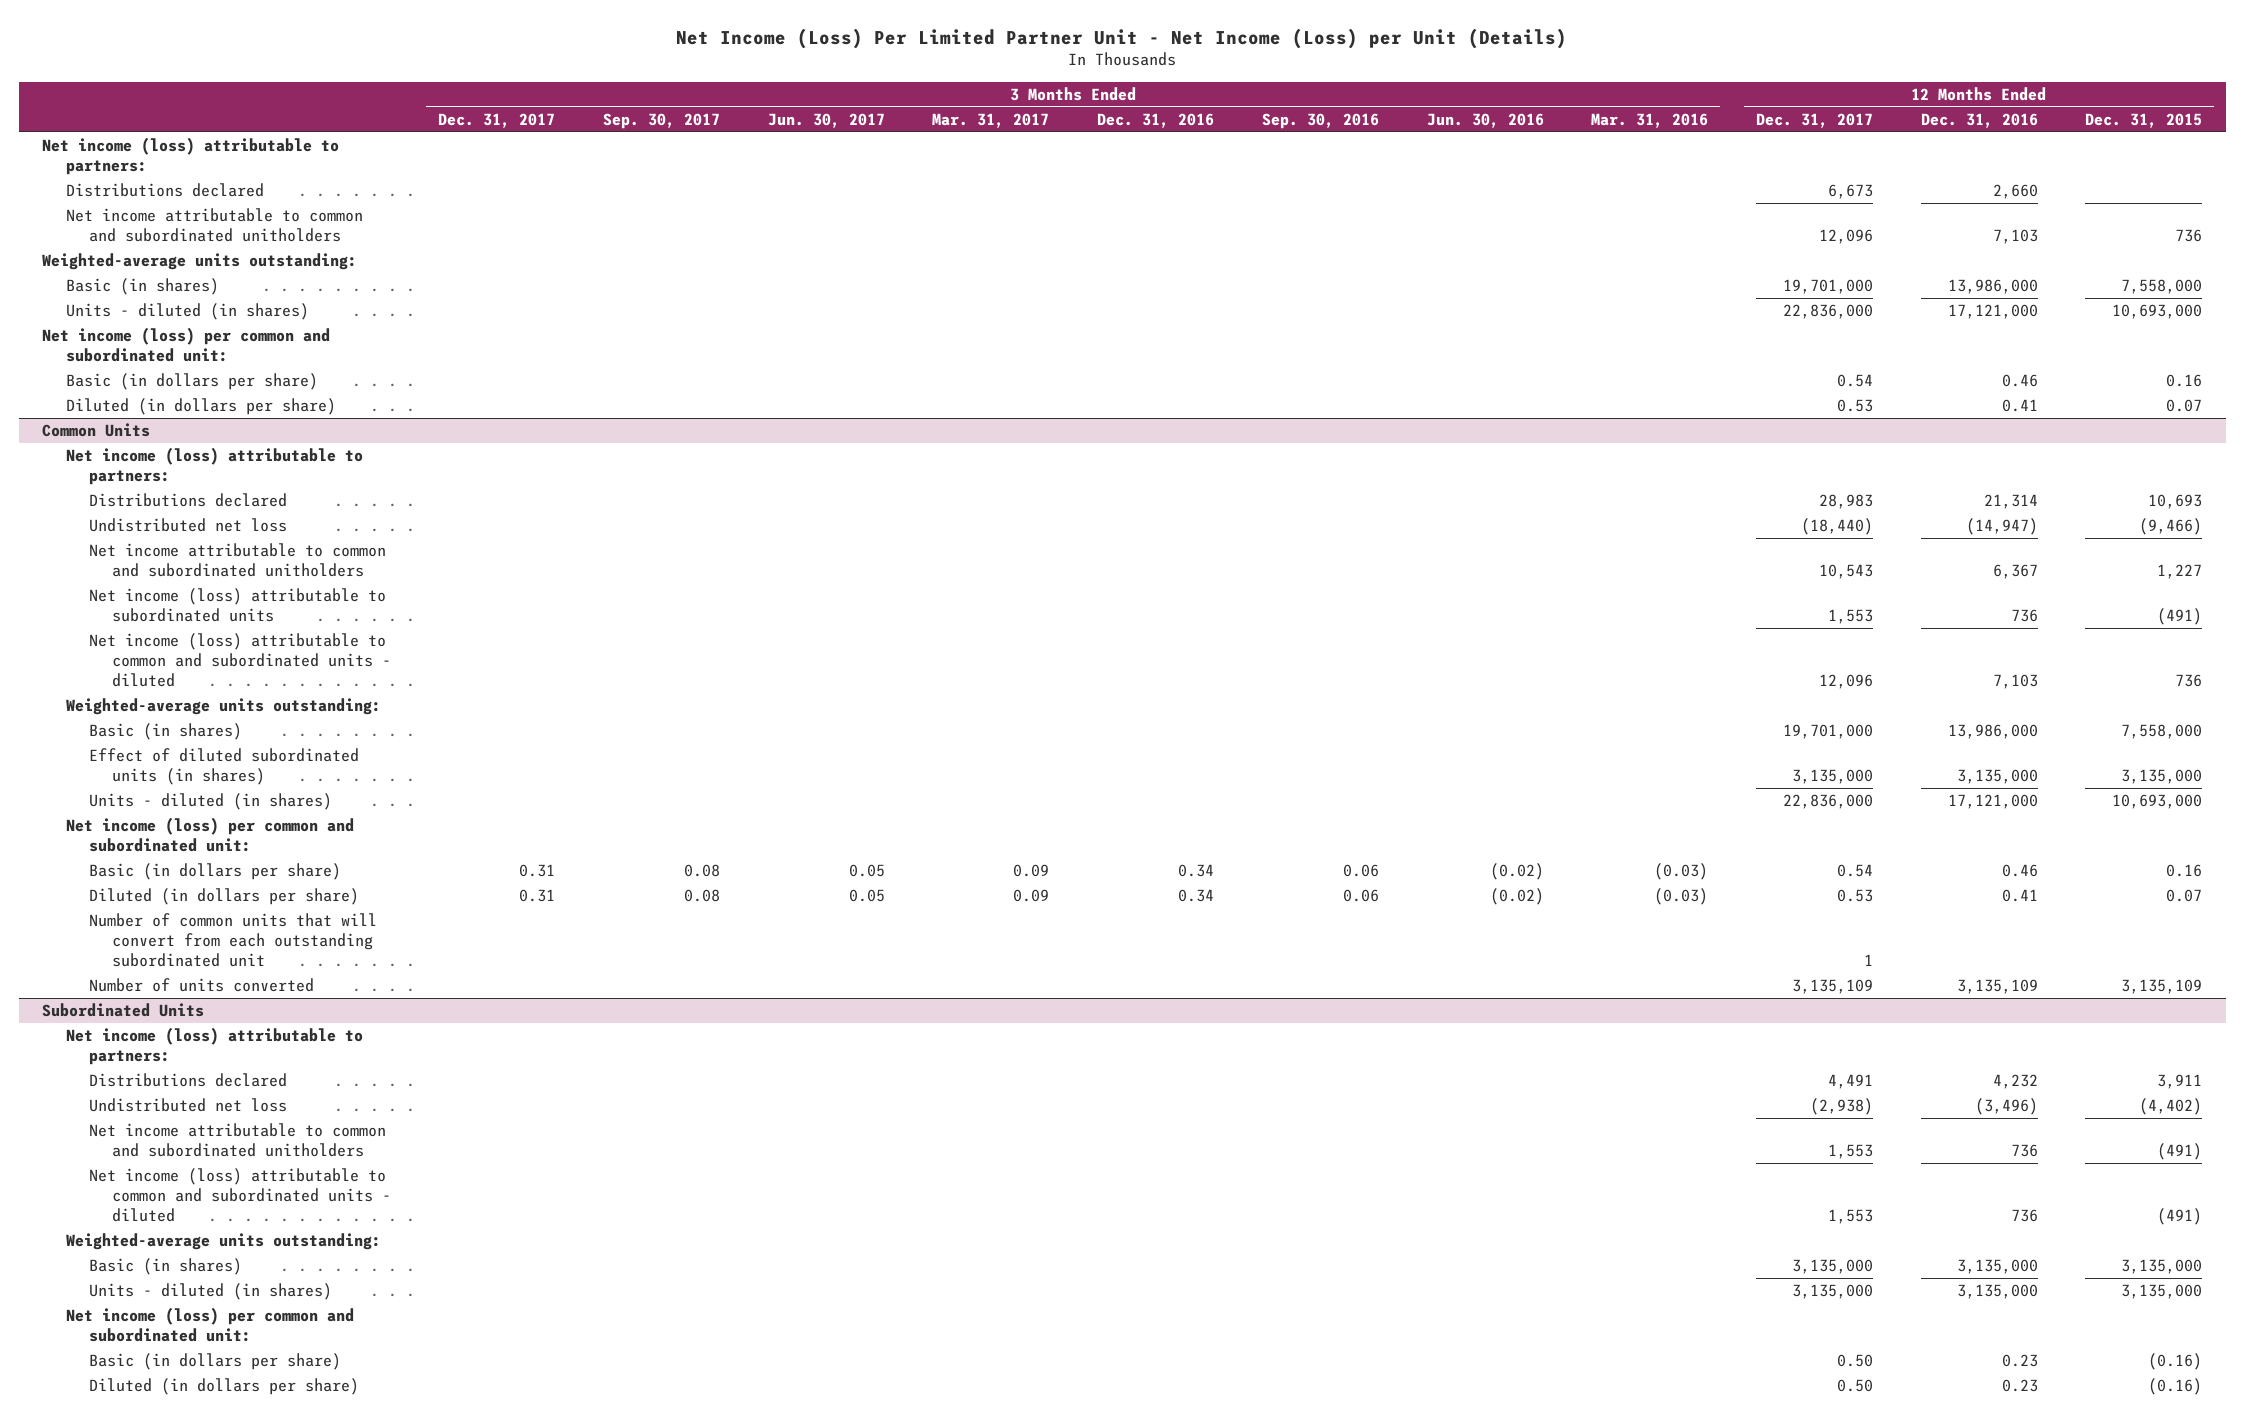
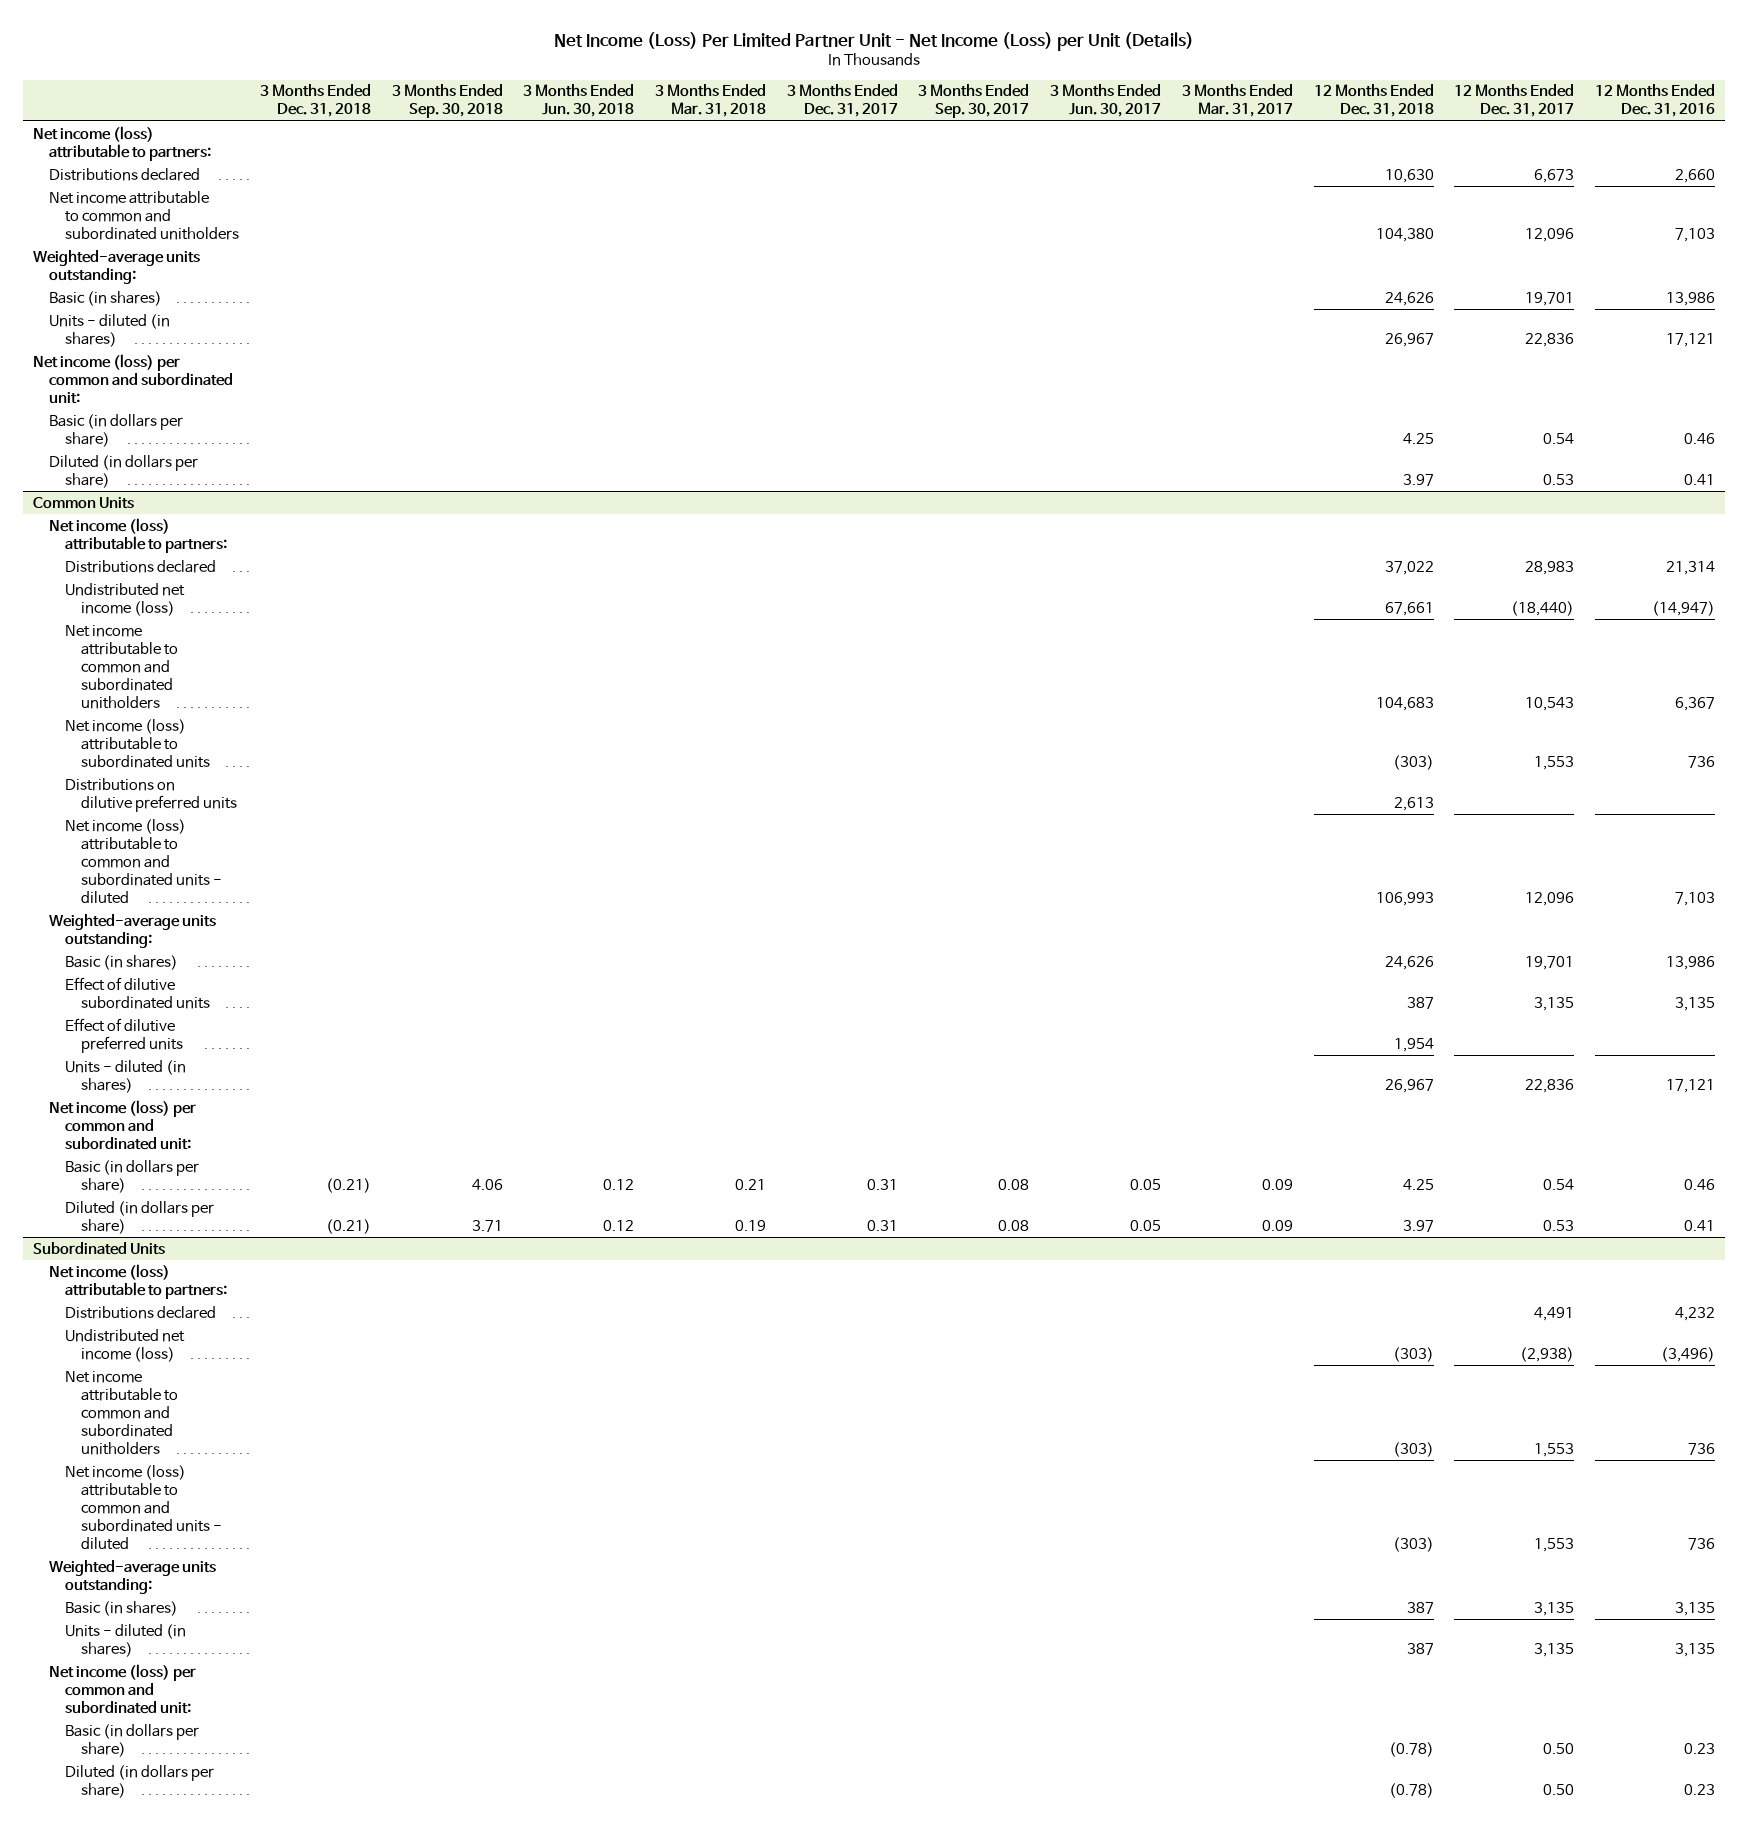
[1097,112,1215,128] Dec. 31, 2016 -> none
[1261,112,1379,129] Sep. 30, 2016 -> none
[1426,112,1544,128] Jun. 30, 2016 -> none
[1591,112,1709,128] Mar. 31, 2016 -> none
[2085,112,2203,128] Dec. 31, 2015 -> none
none -> [259,84,371,118] 3 Months Ended Dec. 31, 2018
none -> [391,84,503,119] 3 Months Ended Sep. 30, 2018
none -> [523,84,635,118] 3 Months Ended Jun. 30, 2018
none -> [655,84,767,118] 3 Months Ended Mar. 31, 2018
none -> [1313,84,1434,118] 12 Months Ended Dec. 31, 2018
[1782,279,1873,295] 19,701,000 -> [1525,291,1575,306] 19,701
[1947,279,2038,295] 13,986,000 -> [1666,291,1716,306] 13,986
[1782,304,1873,320] 22,836,000 -> [1525,332,1575,347] 22,836
[1947,304,2038,320] 17,121,000 -> [1666,332,1716,347] 17,121
[88,518,287,533] Undistributed net loss -> [65,582,186,616] Undistributed net income (loss)
none -> [65,777,238,812] Distributions on dilutive preferred units
[1782,724,1873,740] 19,701,000 -> [1525,955,1575,970] 19,701
[1947,724,2038,740] 13,986,000 -> [1666,955,1716,970] 13,986
[88,748,359,786] Effect of diluted subordinated units (in shares) -> [65,976,211,1009] Effect of dilutive subordinated units
[1791,769,1873,785] 3,135,000 -> [1534,996,1575,1011] 3,135
[1956,769,2038,785] 3,135,000 -> [1675,996,1716,1011] 3,135
none -> [65,1017,184,1053] Effect of dilutive preferred units
[1782,794,1873,810] 22,836,000 -> [1525,1078,1575,1093] 22,836
[1947,794,2038,810] 17,121,000 -> [1666,1078,1716,1093] 17,121
[88,913,377,968] Number of common units that will convert from each outstanding subordinated unit -> none
[88,978,314,993] Number of units converted -> none
[88,1098,287,1113] Undistributed net loss -> [65,1328,186,1362] Undistributed net income (loss)
[1791,1259,1873,1275] 3,135,000 -> [1534,1601,1575,1616] 3,135
[1956,1259,2038,1275] 3,135,000 -> [1675,1601,1716,1616] 3,135
[1791,1284,1873,1300] 3,135,000 -> [1534,1642,1575,1657] 3,135
[1956,1284,2038,1300] 3,135,000 -> [1675,1642,1716,1657] 3,135

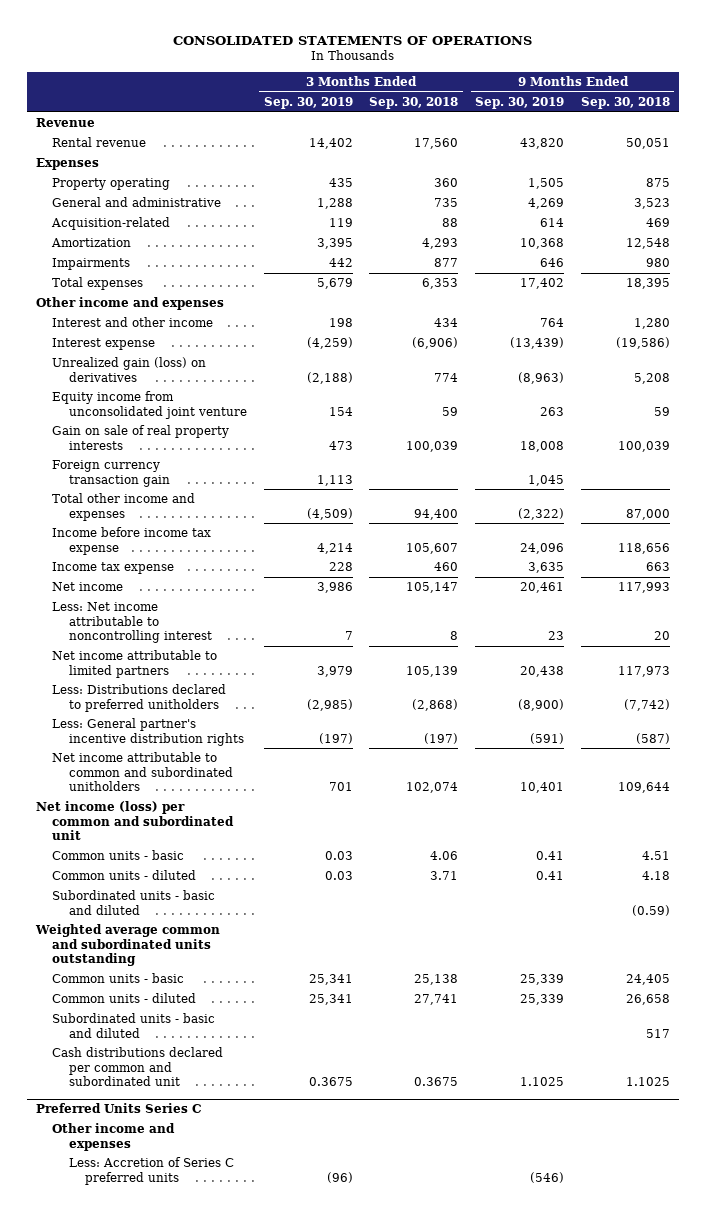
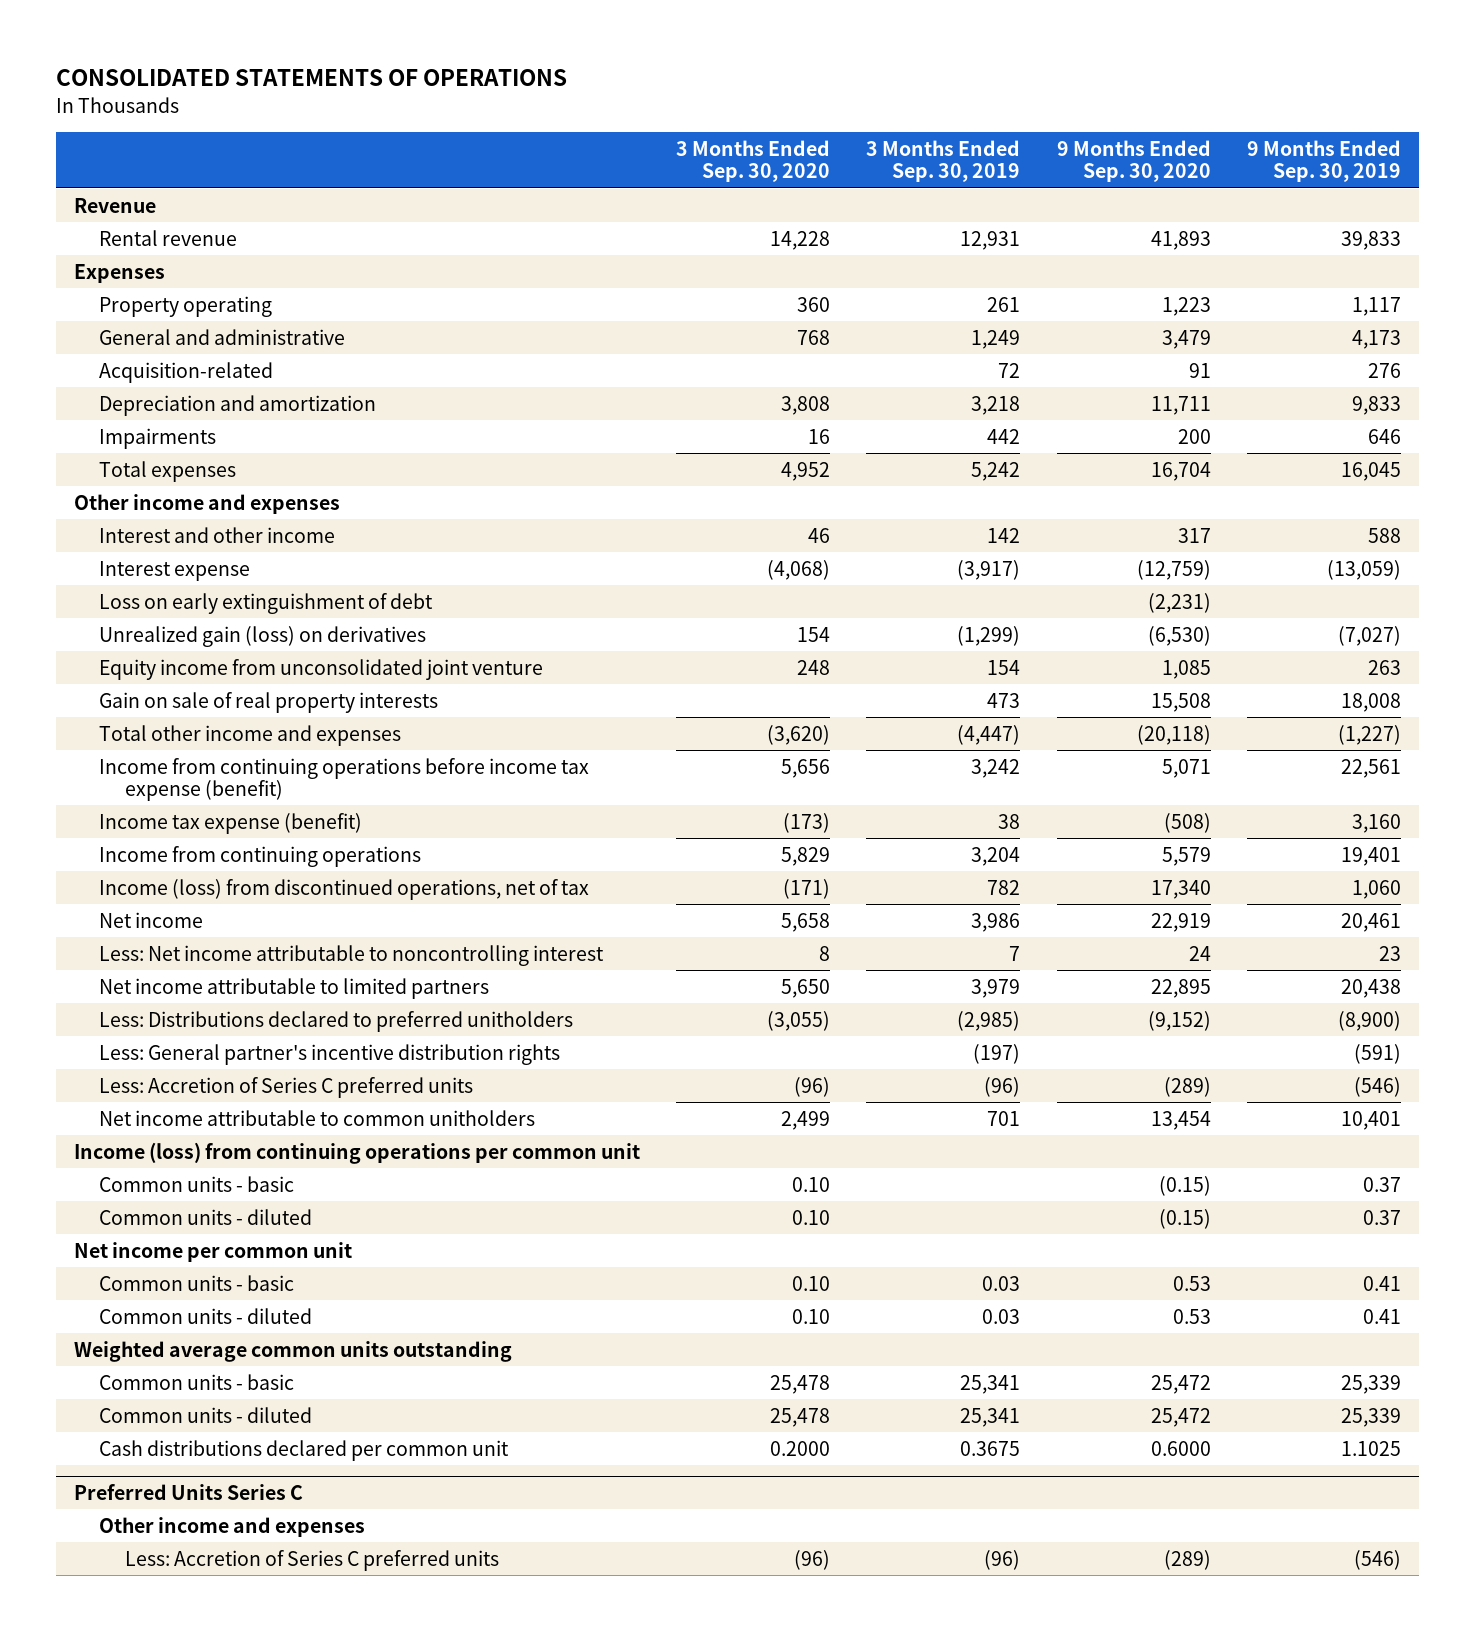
[369,96,459,109] Sep. 30, 2018 -> none
[581,96,671,109] Sep. 30, 2018 -> none
none -> [676,139,831,183] 3 Months Ended Sep. 30, 2020
none -> [1056,139,1211,183] 9 Months Ended Sep. 30, 2020
[308,138,353,150] 14,402 -> [960,230,1021,250] 12,931
[520,138,565,150] 43,820 -> [1340,230,1401,250] 39,833
[51,238,132,248] Amortization -> none
[328,178,353,188] 435 -> [987,296,1021,312] 261
[528,178,565,190] 1,505 -> [1351,296,1401,316] 1,117
[316,198,353,210] 1,288 -> [971,329,1021,349] 1,249
[528,198,565,210] 4,269 -> [1351,329,1401,349] 4,173
[328,218,353,228] 119 -> [998,362,1021,378] 72
[540,218,565,228] 614 -> [1367,362,1401,378] 276
none -> [99,394,377,416] Depreciation and amortization
[316,278,353,290] 5,679 -> [971,461,1021,481] 5,242
[520,278,565,290] 17,402 -> [1340,461,1401,481] 16,045
[328,318,353,328] 198 -> [987,527,1021,543] 142
[540,318,565,328] 764 -> [1367,527,1401,543] 588
[306,337,353,350] (4,259) -> [957,559,1021,580] (3,917)
[510,337,565,350] (13,439) -> [1326,559,1401,580] (13,059)
none -> [99,592,434,614] Loss on early extinguishment of debt
[306,371,353,384] (2,188) -> [957,625,1021,646] (1,299)
[518,371,565,384] (8,963) -> [1337,625,1401,646] (7,027)
[52,460,170,487] Foreign currency transaction gain -> none
[306,507,353,520] (4,509) -> [957,724,1021,745] (4,447)
[518,507,565,520] (2,322) -> [1337,724,1401,745] (1,227)
[52,527,212,555] Income before income tax expense -> [99,757,590,802] Income from continuing operations before income tax expense (benefit)
[316,542,353,554] 4,214 -> [971,758,1021,778] 3,242
[520,542,565,554] 24,096 -> [1340,758,1401,778] 22,561
[52,562,175,575] Income tax expense -> [99,812,363,834] Income tax expense (benefit)
[328,562,353,572] 228 -> [998,813,1021,829] 38
[528,562,565,574] 3,635 -> [1351,813,1401,833] 3,160
none -> [99,845,422,867] Income from continuing operations
none -> [99,878,590,900] Income (loss) from discontinued operations, net of tax
none -> [99,1076,474,1098] Less: Accretion of Series C preferred units
[52,752,233,791] Net income attributable to common and subordinated unitholders -> [99,1109,536,1126] Net income attributable to common unitholders
none -> [74,1141,641,1164] Income (loss) from continuing operations per common unit
none -> [99,1175,295,1192] Common units - basic
none -> [99,1208,313,1225] Common units - diluted
[35,801,235,840] Net income (loss) per common and subordinated unit -> [74,1241,353,1262] Net income per common unit
[52,890,216,915] Subordinated units - basic and diluted -> none
[34,924,220,966] Weighted average common and subordinated units outstanding -> [74,1340,513,1362] Weighted average common units outstanding
[52,1013,216,1038] Subordinated units - basic and diluted -> none
[52,1047,224,1086] Cash distributions declared per common and subordinated unit -> [99,1439,510,1461] Cash distributions declared per common unit

